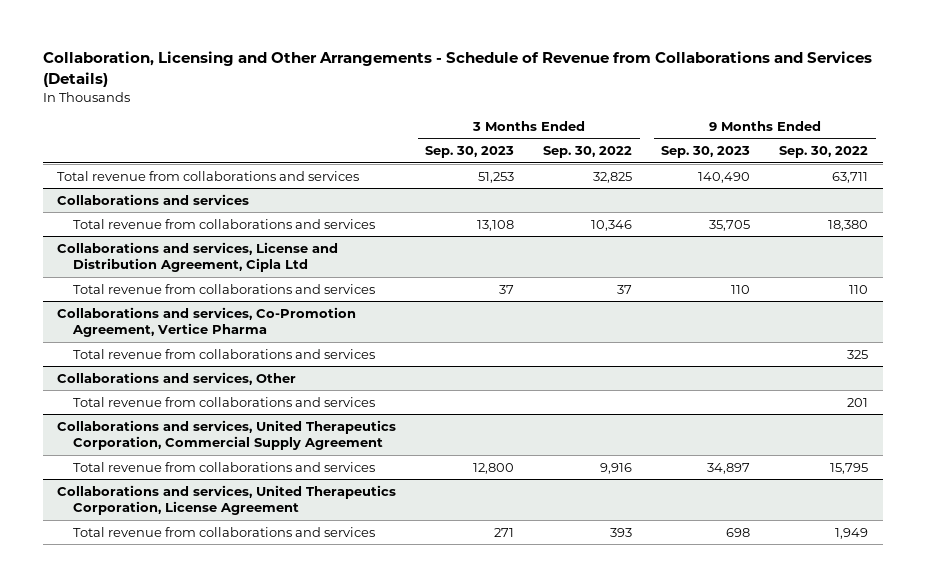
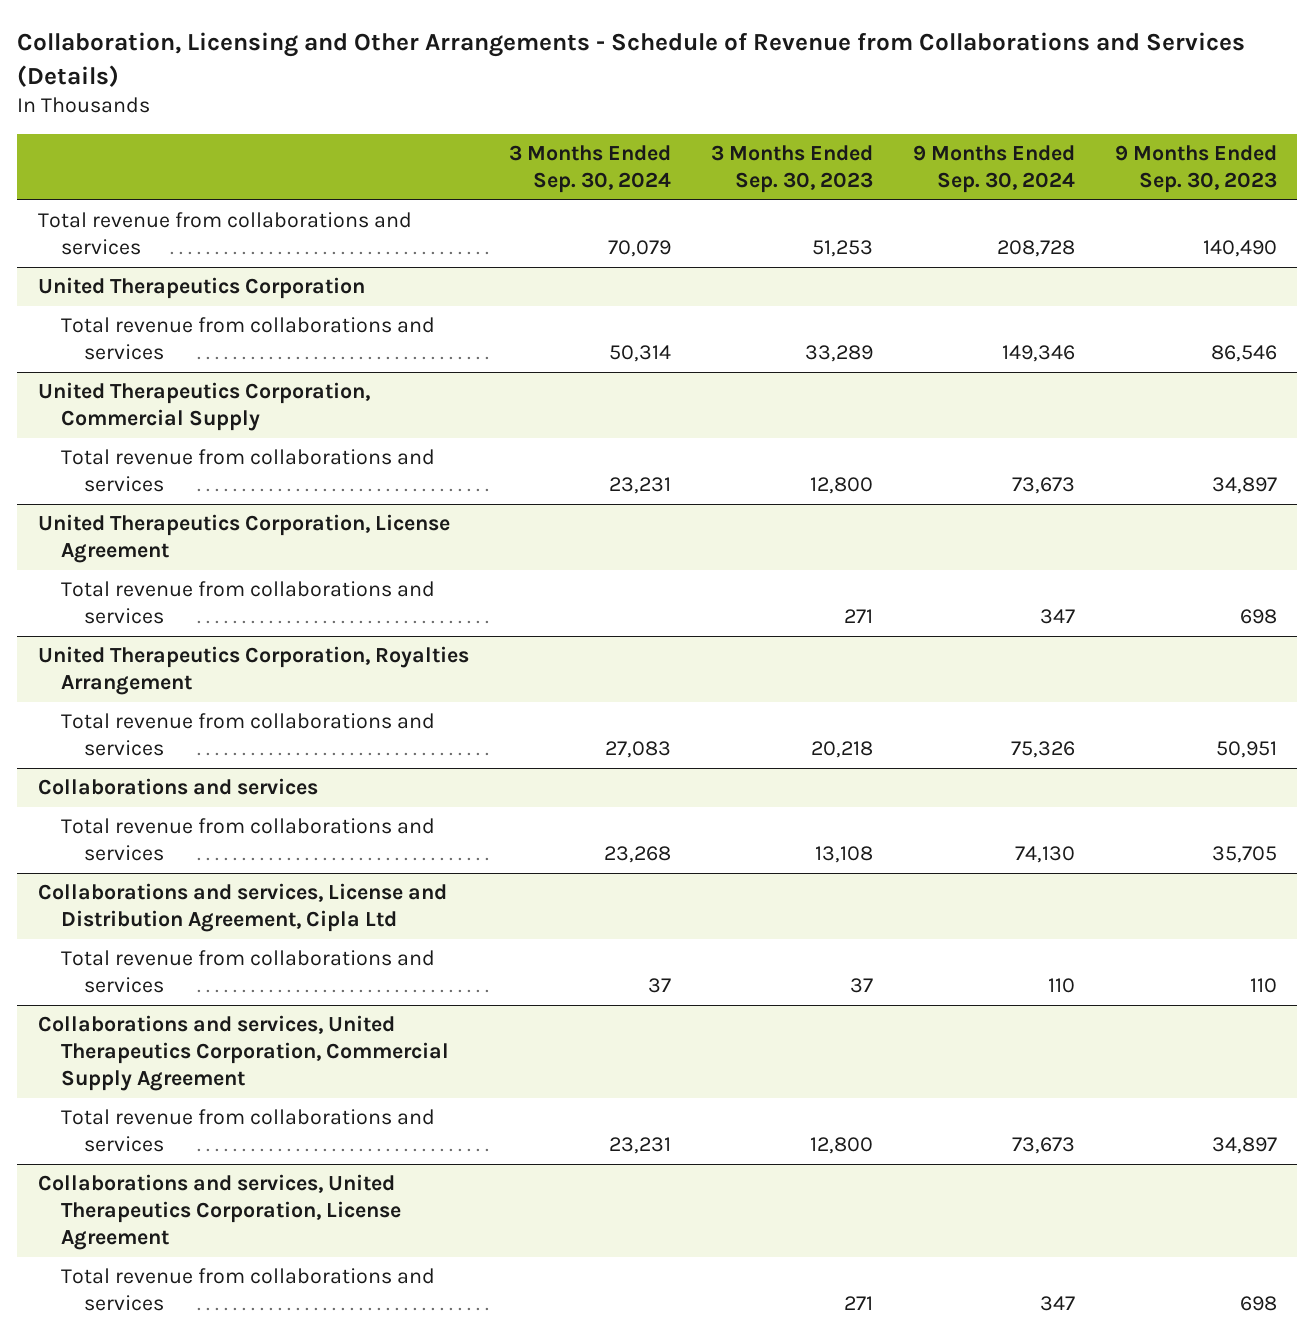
[543,146,633,159] Sep. 30, 2022 -> none
[779,146,869,159] Sep. 30, 2022 -> none
none -> [508,144,671,193] 3 Months Ended Sep. 30, 2024
none -> [913,144,1076,193] 9 Months Ended Sep. 30, 2024
none -> [37,277,365,300] United Therapeutics Corporation
none -> [60,317,435,361] Total revenue from collaborations and services
none -> [37,382,370,432] United Therapeutics Corporation, Commercial Supply
none -> [60,449,435,493] Total revenue from collaborations and services
none -> [37,514,450,564] United Therapeutics Corporation, License Agreement
none -> [60,581,435,625] Total revenue from collaborations and services
none -> [37,646,469,696] United Therapeutics Corporation, Royalties Arrangement
none -> [60,713,435,757] Total revenue from collaborations and services
[57,306,357,338] Collaborations and services, Co-Promotion Agreement, Vertice Pharma -> none
[73,348,376,359] Total revenue from collaborations and services -> none
[57,371,297,385] Collaborations and services, Other -> none
[73,396,376,407] Total revenue from collaborations and services -> none

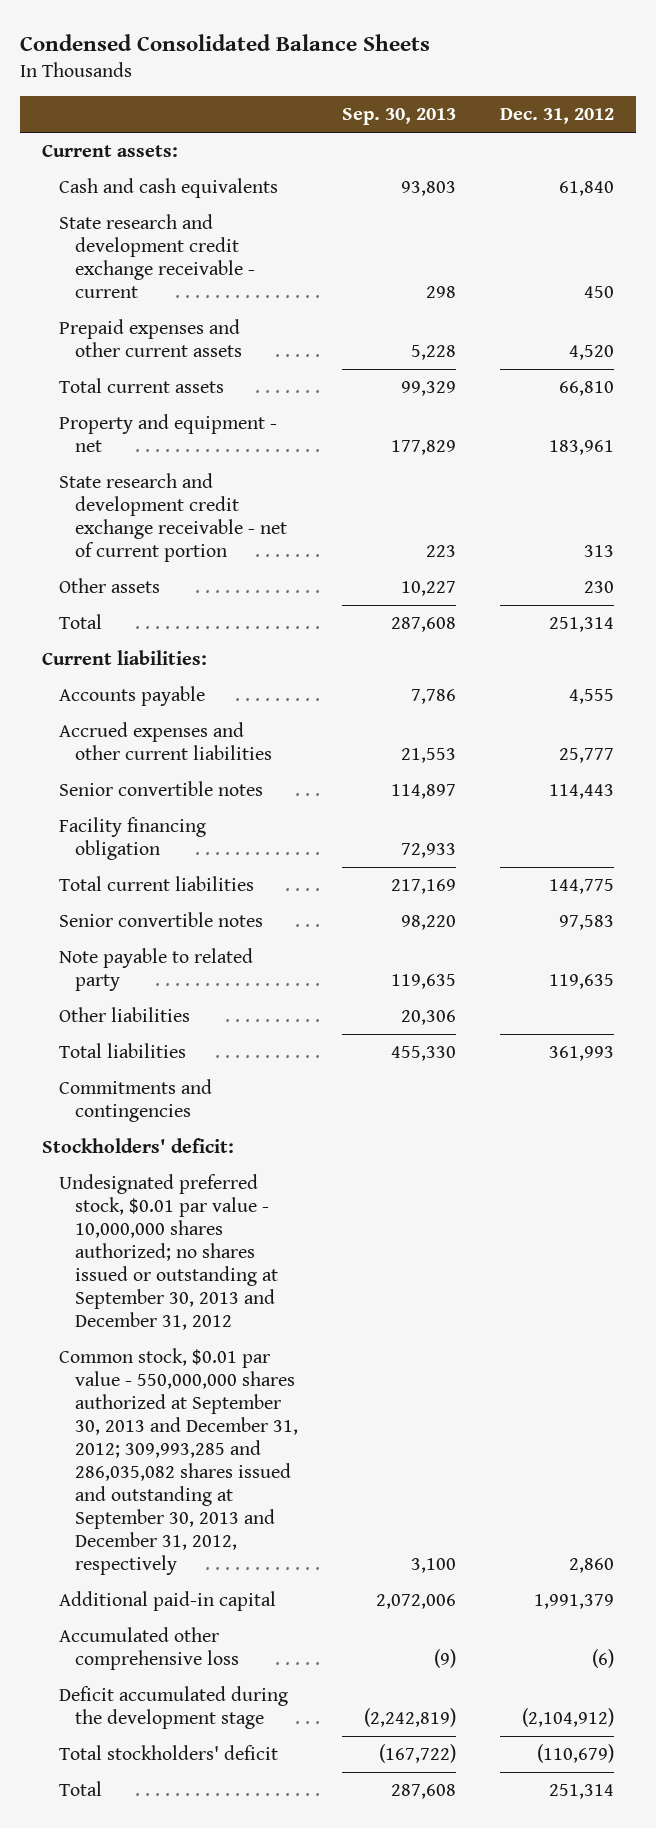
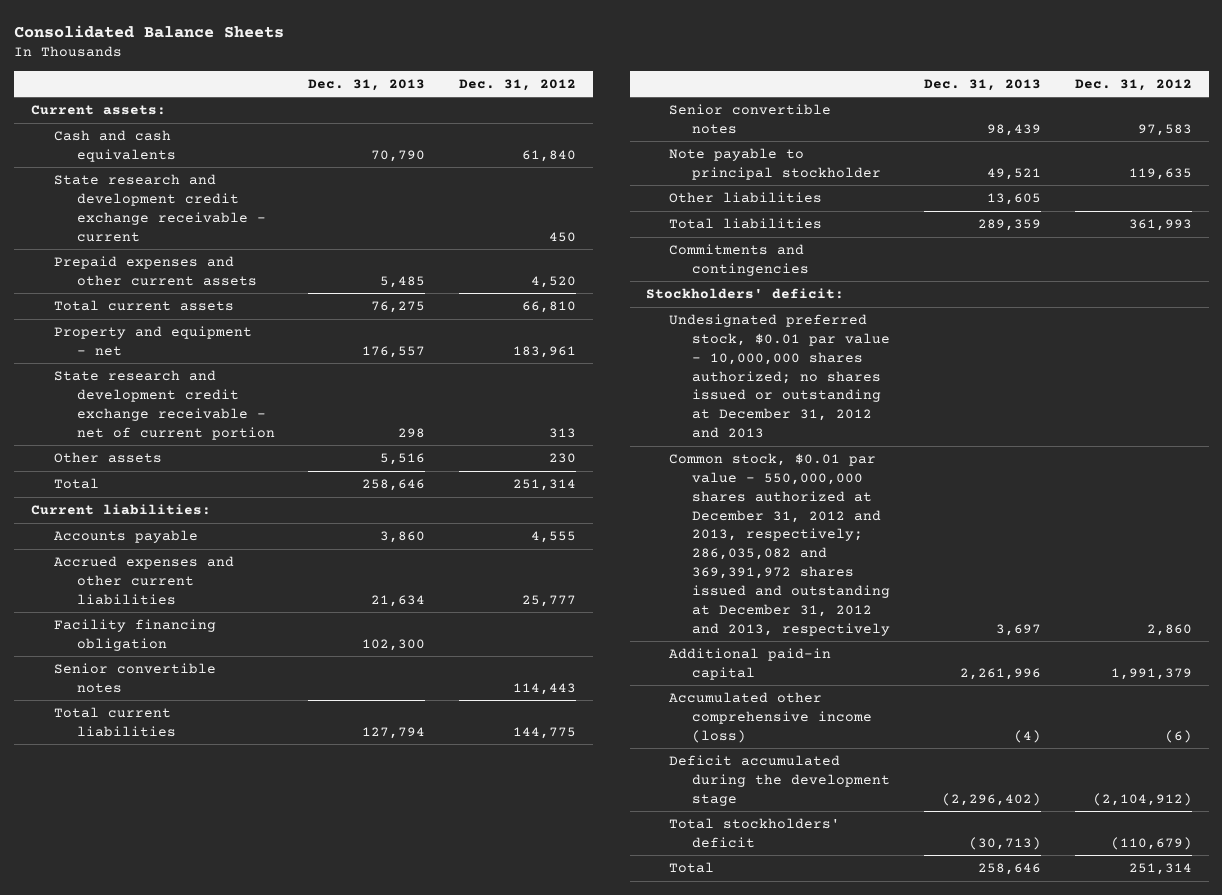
[20,33,431,51] Condensed Consolidated Balance Sheets -> [13,24,284,38] Consolidated Balance Sheets
[341,108,456,126] Sep. 30, 2013 -> none
none -> [308,78,426,91] Dec. 31, 2013
[58,780,263,796] Senior convertible notes -> [53,663,216,693] Senior convertible notes
[58,947,253,991] Note payable to related party -> [669,148,882,180] Note payable to principal stockholder
[58,1173,279,1331] Undesignated preferred stock, $0.01 par value - 10,000,000 shares authorized; no shares issued or outstanding at September 30, 2013 and December 31, 2012 -> [669,314,891,439] Undesignated preferred stock, $0.01 par value - 10,000,000 shares authorized; no shares issued or outstanding at December 31, 2012 and 2013
[58,1347,299,1576] Common stock, $0.01 par value - 550,000,000 shares authorized at September 30, 2013 and December 31, 2012; 309,993,285 and 286,035,082 shares issued and outstanding at September 30, 2013 and December 31, 2012, respectively -> [669,453,891,636] Common stock, $0.01 par value - 550,000,000 shares authorized at December 31, 2012 and 2013, respectively; 286,035,082 and 369,391,972 shares issued and outstanding at December 31, 2012 and 2013, respectively
[58,1626,240,1670] Accumulated other comprehensive loss -> [669,692,873,743] Accumulated other comprehensive income (loss)

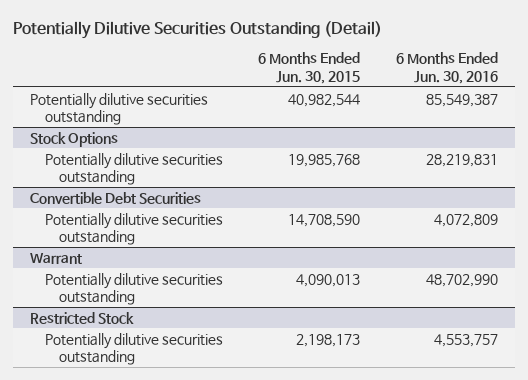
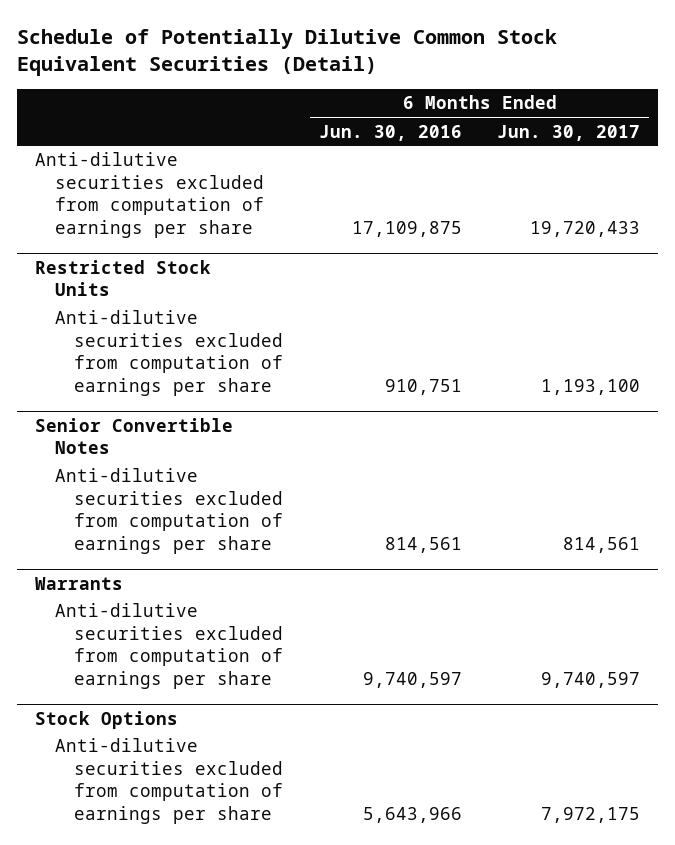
[12,21,382,40] Potentially Dilutive Securities Outstanding (Detail) -> [17,29,558,77] Schedule of Potentially Dilutive Common Stock Equivalent Securities (Detail)
[258,52,361,84] 6 Months Ended Jun. 30, 2015 -> none
none -> [497,124,641,141] Jun. 30, 2017
[30,92,209,126] Potentially dilutive securities outstanding -> none
none -> [34,152,264,239] Anti-dilutive securities excluded from computation of earnings per share
none -> [34,259,211,297] Restricted Stock Units
none -> [54,310,284,397] Anti-dilutive securities excluded from computation of earnings per share
none -> [34,417,233,455] Senior Convertible Notes
none -> [54,468,284,555] Anti-dilutive securities excluded from computation of earnings per share
none -> [34,576,123,590] Warrants
none -> [54,603,284,690] Anti-dilutive securities excluded from computation of earnings per share
[44,152,223,186] Potentially dilutive securities outstanding -> none
[30,191,202,204] Convertible Debt Securities -> none
[44,212,223,246] Potentially dilutive securities outstanding -> none
[30,252,83,264] Warrant -> none
[44,272,223,306] Potentially dilutive securities outstanding -> none
[30,311,135,324] Restricted Stock -> none
[44,332,223,366] Potentially dilutive securities outstanding -> none
none -> [54,738,284,825] Anti-dilutive securities excluded from computation of earnings per share

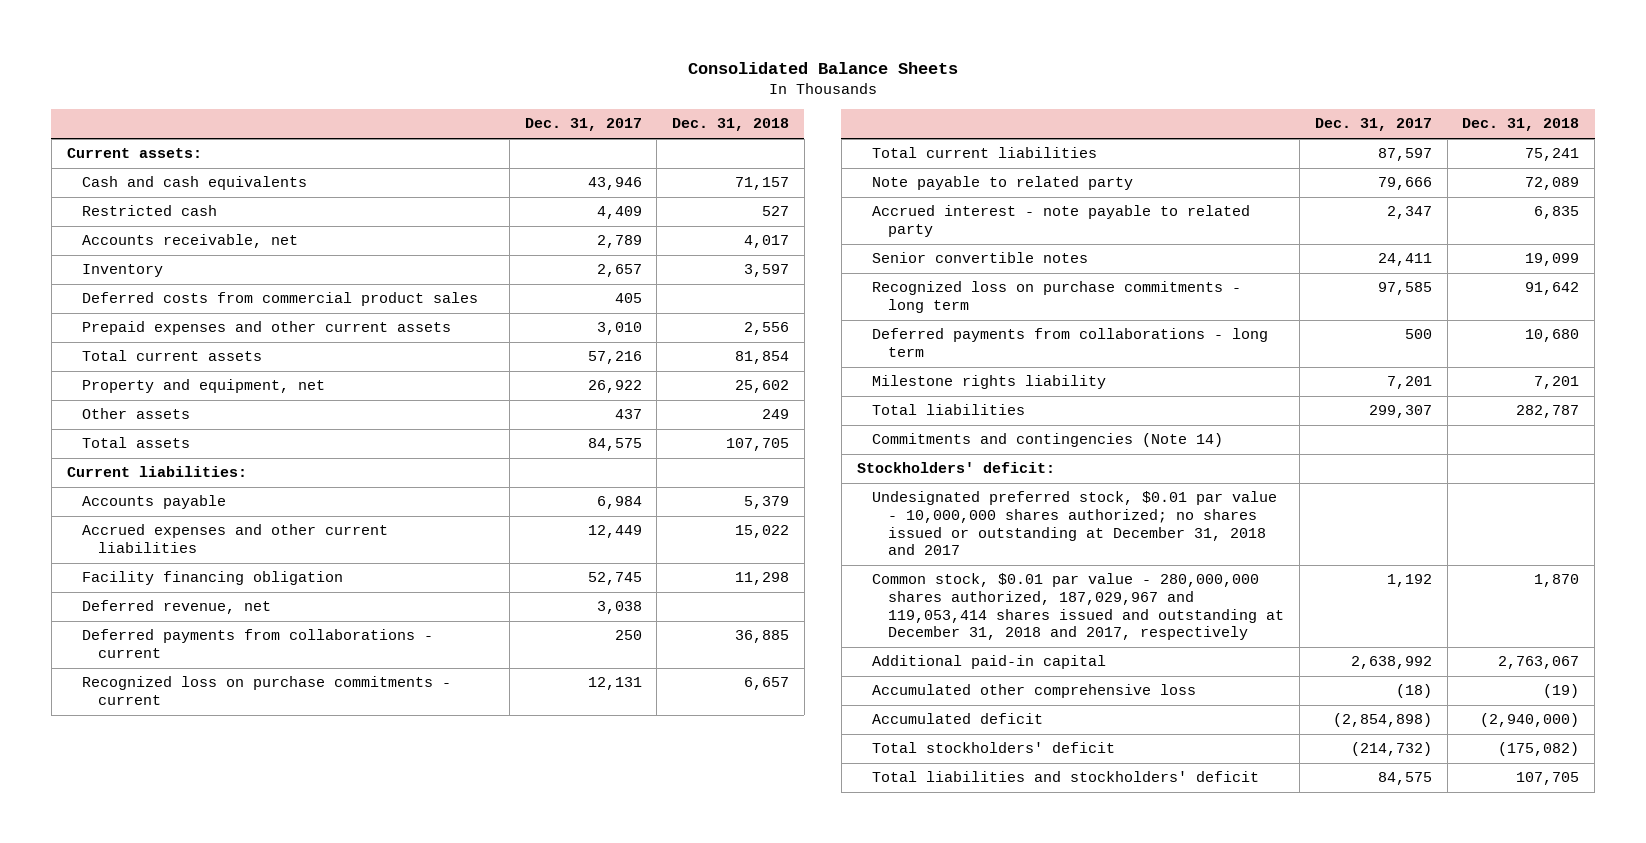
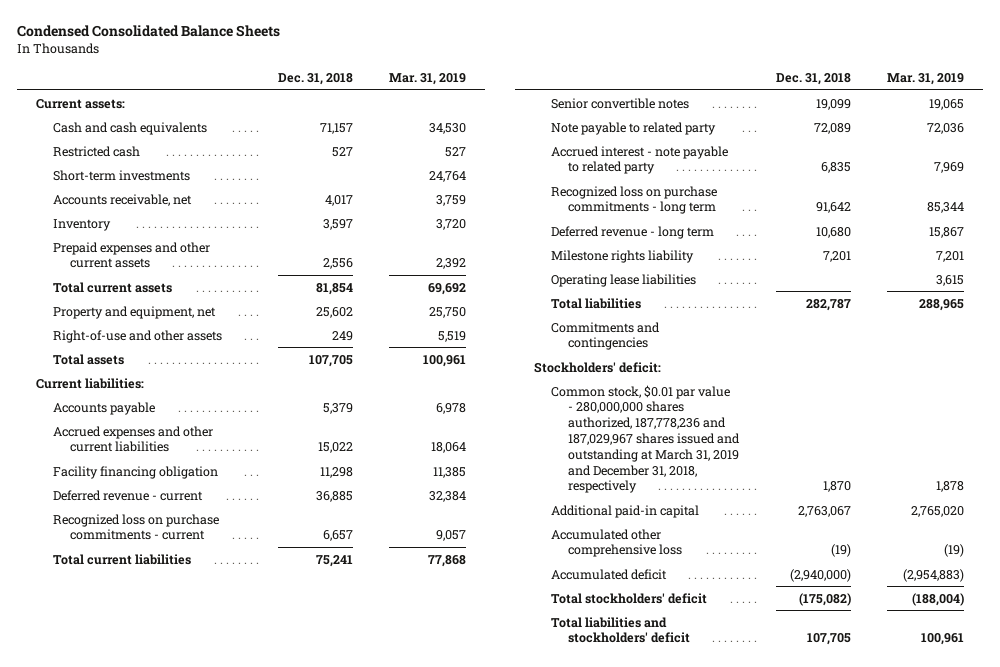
[687,62,958,75] Consolidated Balance Sheets -> [17,25,281,38] Condensed Consolidated Balance Sheets
[524,118,642,132] Dec. 31, 2017 -> none
none -> [389,73,467,86] Mar. 31, 2019
none -> [52,169,190,181] Short-term investments
[82,292,479,307] Deferred costs from commercial product sales -> none
[82,408,191,420] Other assets -> [52,329,222,343] Right-of-use and other assets
[82,600,272,615] Deferred revenue, net -> none
[82,629,434,659] Deferred payments from collaborations - current -> [52,489,203,501] Deferred revenue - current
[872,252,1089,264] Senior convertible notes -> [550,97,689,109] Senior convertible notes
[872,328,1269,358] Deferred payments from collaborations - long term -> [550,225,714,239] Deferred revenue - long term
none -> [550,273,696,287] Operating lease liabilities
[872,433,1224,448] Commitments and contingencies (Note 14) -> [550,321,660,351] Commitments and contingencies
[872,491,1278,556] Undesignated preferred stock, $0.01 par value - 10,000,000 shares authorized; no shares issued or outstanding at December 31, 2018 and 2017 -> none
[872,573,1285,641] Common stock, $0.01 par value - 280,000,000 shares authorized, 187,029,967 and 119,053,414 shares issued and outstanding at December 31, 2018 and 2017, respectively -> [550,384,740,494] Common stock, $0.01 par value - 280,000,000 shares authorized, 187,778,236 and 187,029,967 shares issued and outstanding at March 31, 2019 and December 31, 2018, respectively

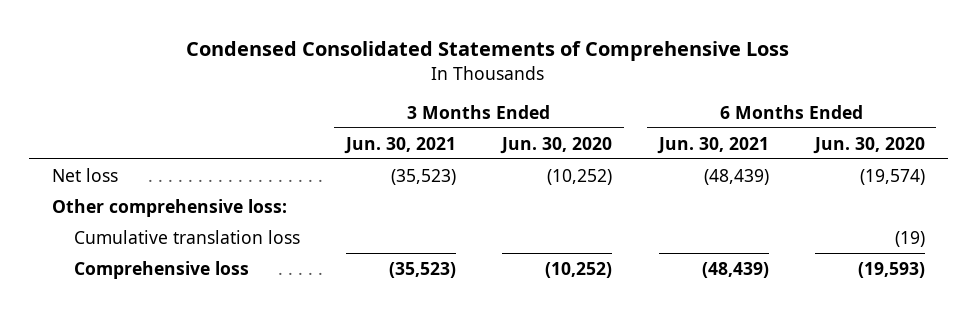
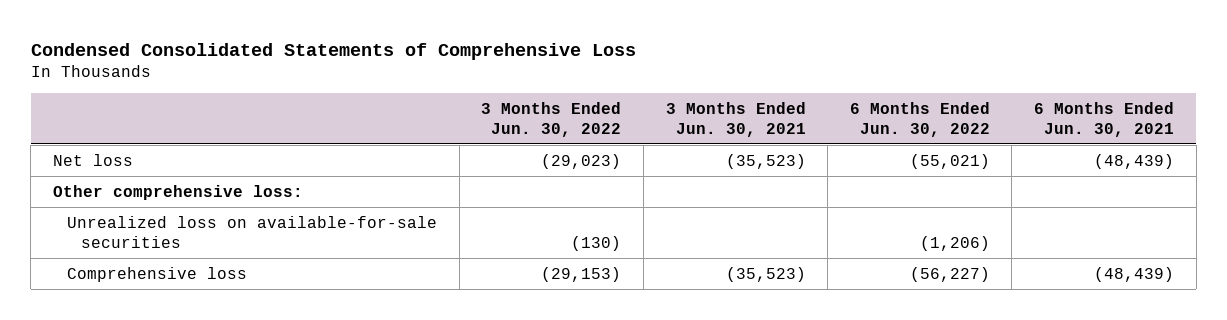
[500,136,613,154] Jun. 30, 2020 -> none
[812,136,925,154] Jun. 30, 2020 -> none
none -> [481,101,622,137] 3 Months Ended Jun. 30, 2022
none -> [849,101,990,137] 6 Months Ended Jun. 30, 2022
[73,229,300,244] Cumulative translation loss -> [67,215,438,248] Unrealized loss on available-for-sale securities

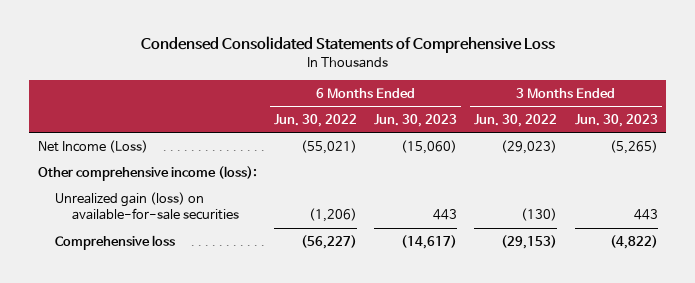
[665,101,806,137] 3 Months Ended Jun. 30, 2021 -> none
[1034,101,1175,137] 6 Months Ended Jun. 30, 2021 -> none
none -> [374,113,458,127] Jun. 30, 2023
none -> [574,113,658,127] Jun. 30, 2023
[53,153,134,166] Net loss -> [37,139,148,153] Net Income (Loss)
[53,184,304,200] Other comprehensive loss: -> [37,165,257,181] Other comprehensive income (loss):
[67,215,438,248] Unrealized loss on available-for-sale securities -> [54,191,240,221] Unrealized gain (loss) on available-for-sale securities

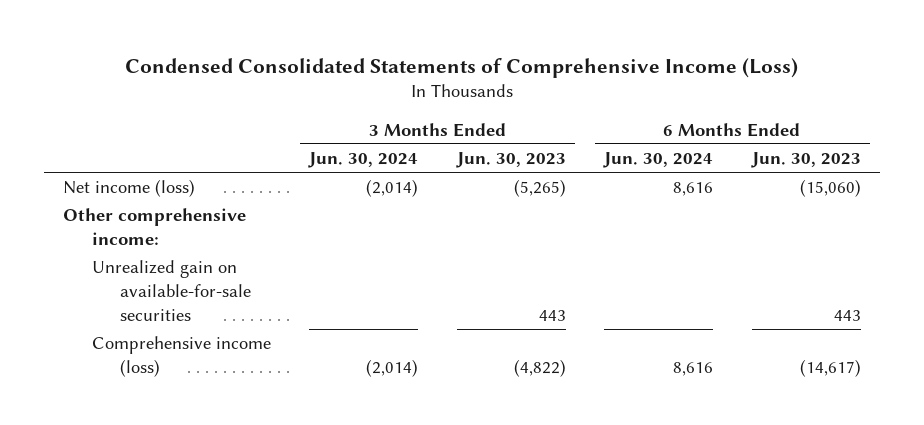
[140,36,555,54] Condensed Consolidated Statements of Comprehensive Loss -> [125,57,799,78] Condensed Consolidated Statements of Comprehensive Income (Loss)
[273,113,357,127] Jun. 30, 2022 -> none
[474,113,558,127] Jun. 30, 2022 -> none
none -> [308,152,419,169] Jun. 30, 2024
none -> [603,152,714,169] Jun. 30, 2024
[37,139,148,153] Net Income (Loss) -> [63,179,196,198] Net income (loss)
[37,165,257,181] Other comprehensive income (loss): -> [63,208,247,245] Other comprehensive income:
[54,191,240,221] Unrealized gain (loss) on available-for-sale securities -> [91,260,252,321] Unrealized gain on available-for-sale securities
[54,234,175,250] Comprehensive loss -> [91,336,271,377] Comprehensive income (loss)

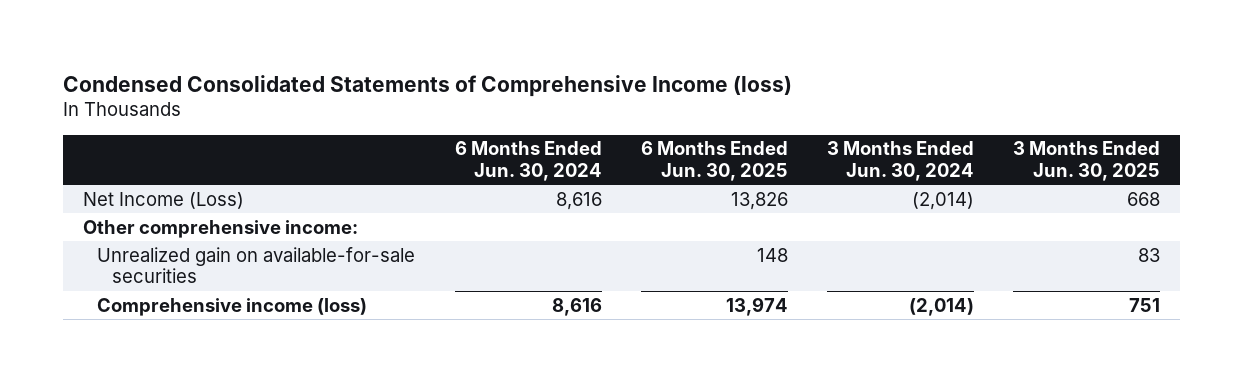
[125,57,799,78] Condensed Consolidated Statements of Comprehensive Income (Loss) -> [63,74,793,97] Condensed Consolidated Statements of Comprehensive Income (loss)
[455,152,566,169] Jun. 30, 2023 -> none
[750,152,861,169] Jun. 30, 2023 -> none
none -> [640,141,788,182] 6 Months Ended Jun. 30, 2025
none -> [1013,141,1161,182] 3 Months Ended Jun. 30, 2025
[63,179,196,198] Net income (loss) -> [82,191,244,209] Net Income (Loss)

